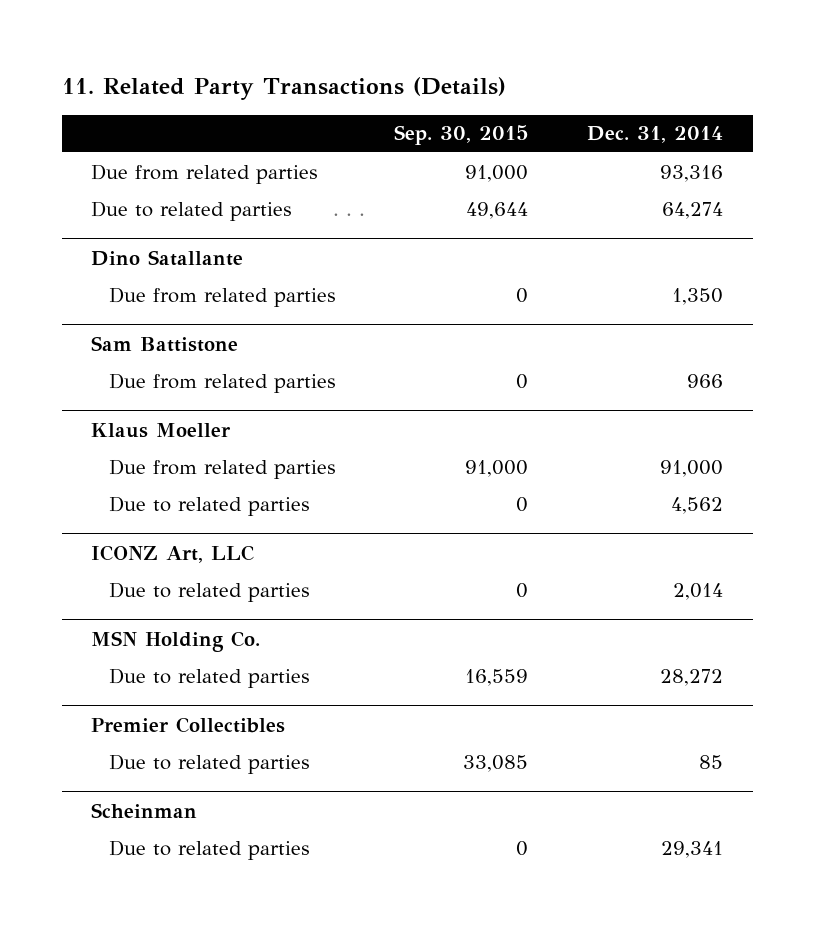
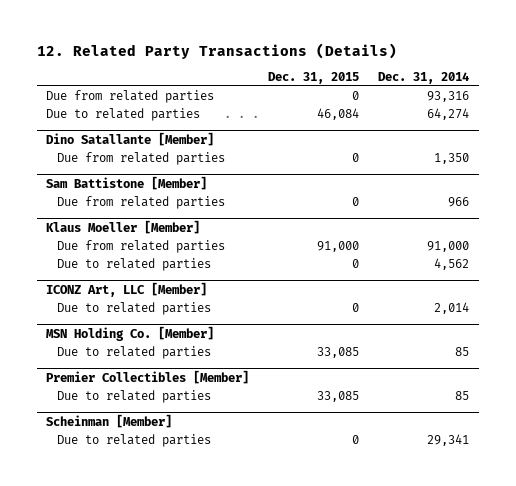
[61,77,506,101] 11. Related Party Transactions (Details) -> [36,42,397,59] 12. Related Party Transactions (Details)
[394,125,529,146] Sep. 30, 2015 -> none
none -> [268,72,360,85] Dec. 31, 2015
[91,249,244,266] Dino Satallante -> [46,131,215,146] Dino Satallante [Member]
[91,335,239,352] Sam Battistone -> [46,175,208,190] Sam Battistone [Member]
[91,422,232,438] Klaus Moeller -> [46,219,201,234] Klaus Moeller [Member]
[91,544,255,563] ICONZ Art, LLC -> [46,281,208,297] ICONZ Art, LLC [Member]
[109,667,310,688] Due to related parties -> none
[91,716,286,733] Premier Collectibles -> none
[91,630,261,652] MSN Holding Co. -> [46,325,215,341] MSN Holding Co. [Member]
none -> [46,369,250,384] Premier Collectibles [Member]
none -> [57,390,212,404] Due to related parties
[91,802,198,818] Scheinman -> [46,413,173,428] Scheinman [Member]

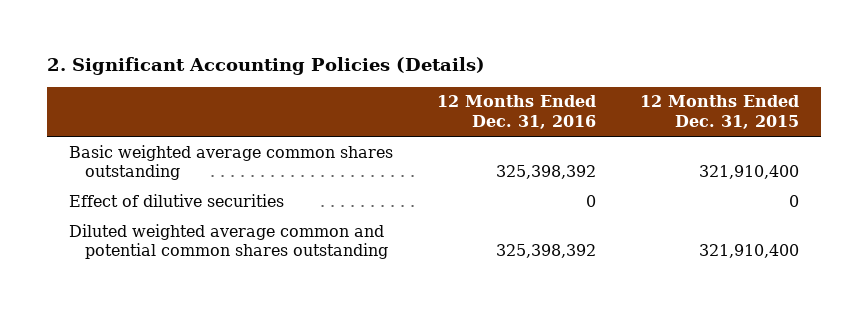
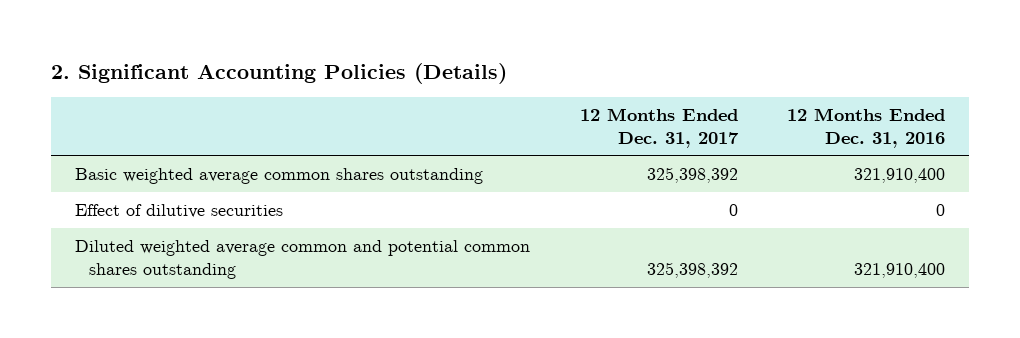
[640,95,800,129] 12 Months Ended Dec. 31, 2015 -> none
none -> [579,107,739,148] 12 Months Ended Dec. 31, 2017
[495,165,596,180] 325,398,392 -> [853,168,945,184] 321,910,400
[495,244,596,259] 325,398,392 -> [853,262,945,278] 321,910,400

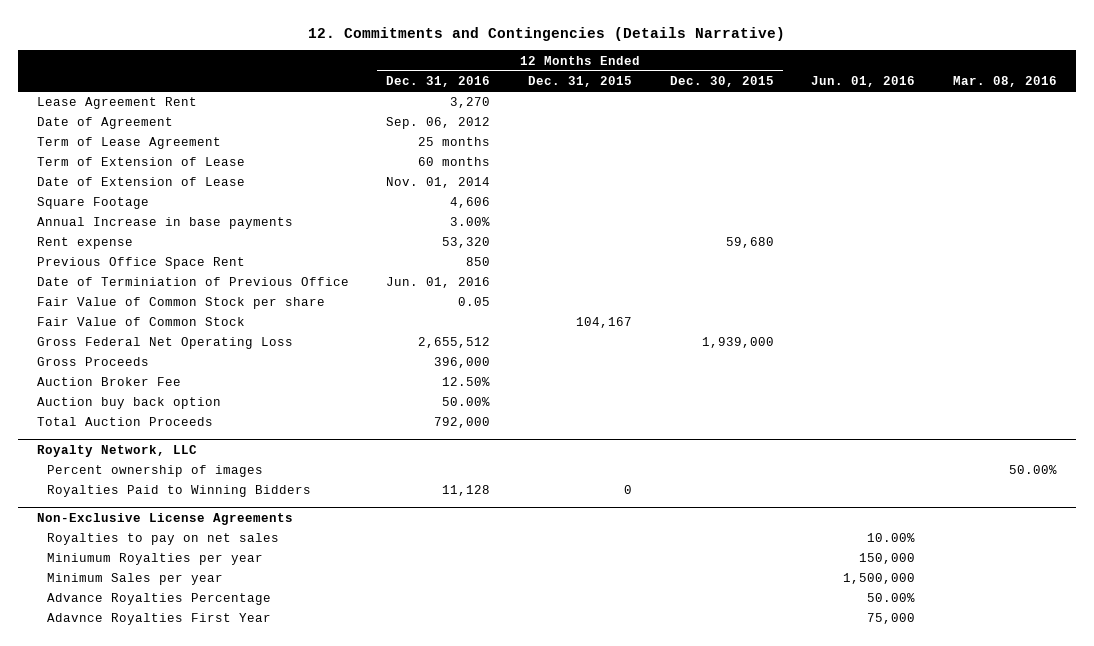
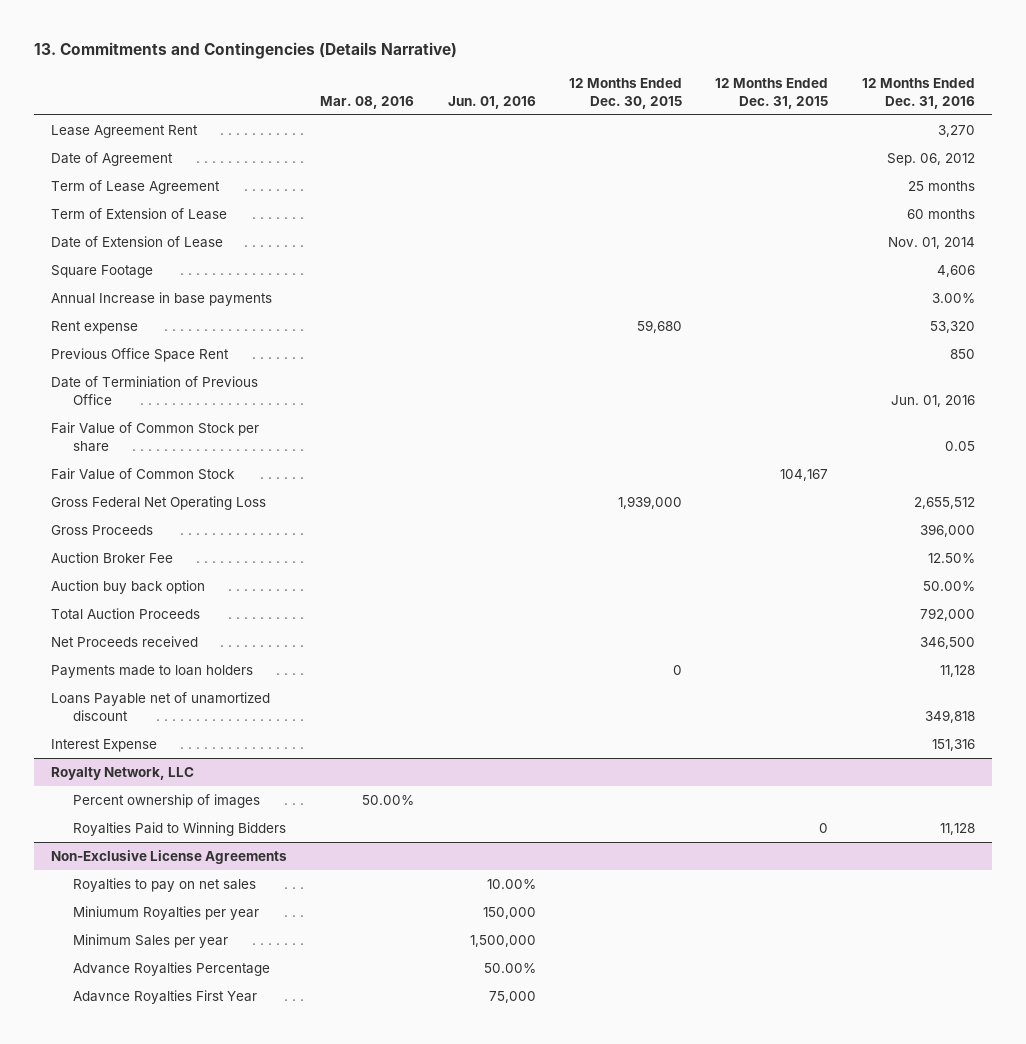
[307,26,785,41] 12. Commitments and Contingencies (Details Narrative) -> [34,42,458,60] 13. Commitments and Contingencies (Details Narrative)
none -> [50,636,198,648] Net Proceeds received
none -> [50,665,253,679] Payments made to loan holders
none -> [50,692,270,721] Loans Payable net of unamortized discount
none -> [50,739,157,753] Interest Expense

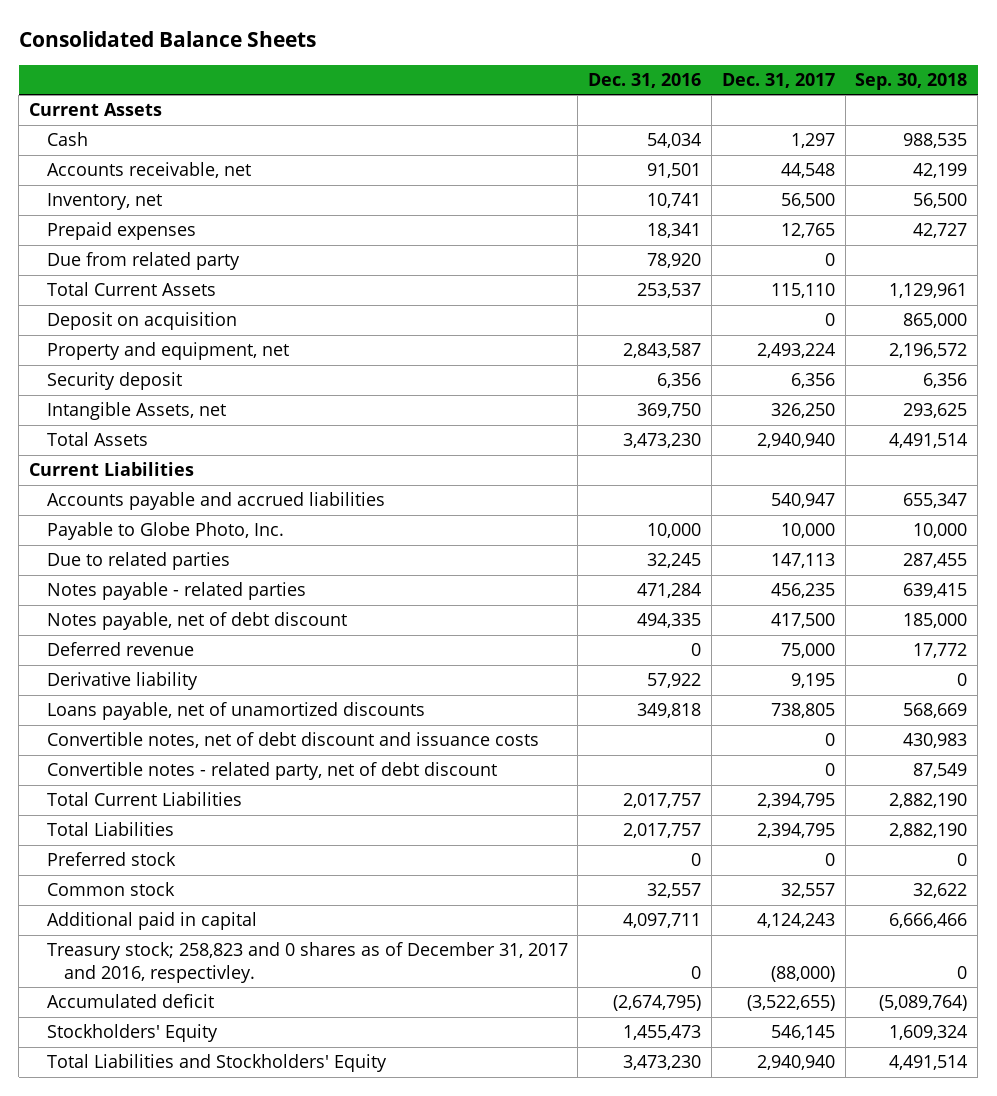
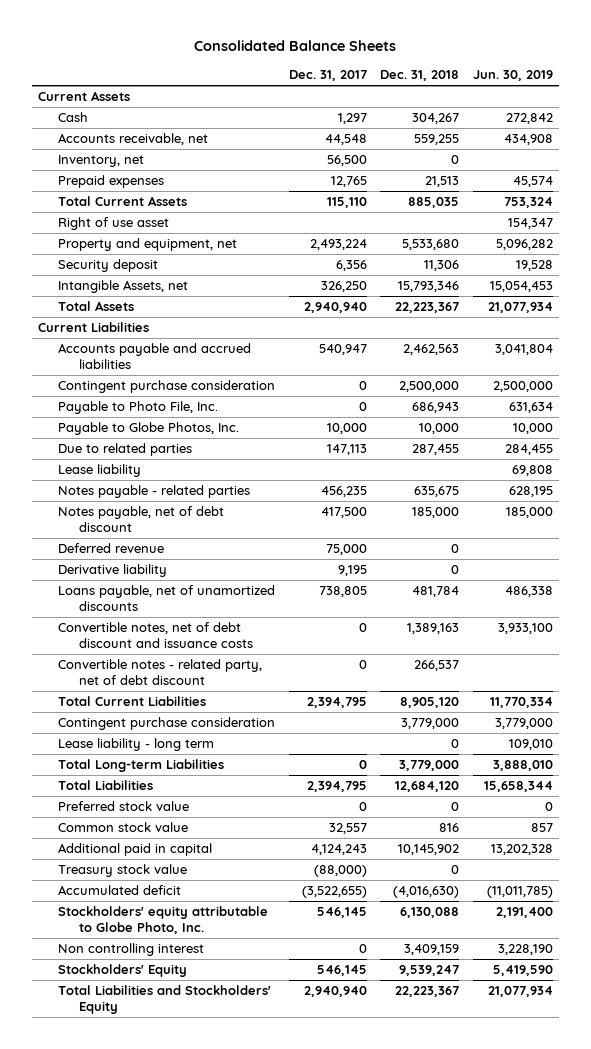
[588,72,702,88] Dec. 31, 2016 -> none
[855,72,968,90] Sep. 30, 2018 -> none
none -> [380,70,460,82] Dec. 31, 2018
none -> [472,70,553,82] Jun. 30, 2019
[46,252,240,271] Due from related party -> none
[46,312,237,331] Deposit on acquisition -> none
none -> [58,217,170,231] Right of use asset
none -> [58,380,276,394] Contingent purchase consideration
none -> [58,401,219,415] Payable to Photo File, Inc.
[46,522,284,541] Payable to Globe Photo, Inc. -> [58,422,240,436] Payable to Globe Photos, Inc.
none -> [58,464,142,478] Lease liability
none -> [58,717,276,731] Contingent purchase consideration
none -> [58,738,215,752] Lease liability - long term
none -> [58,759,225,773] Total Long-term Liabilities
[46,852,176,867] Preferred stock -> [58,801,190,812] Preferred stock value
[46,882,175,897] Common stock -> [58,822,189,833] Common stock value
[46,942,568,983] Treasury stock; 258,823 and 0 shares as of December 31, 2017 and 2016, respectivley. -> [58,864,188,878] Treasury stock value
none -> [58,906,269,934] Stockholders' equity attributable to Globe Photo, Inc.
none -> [58,943,205,957] Non controlling interest

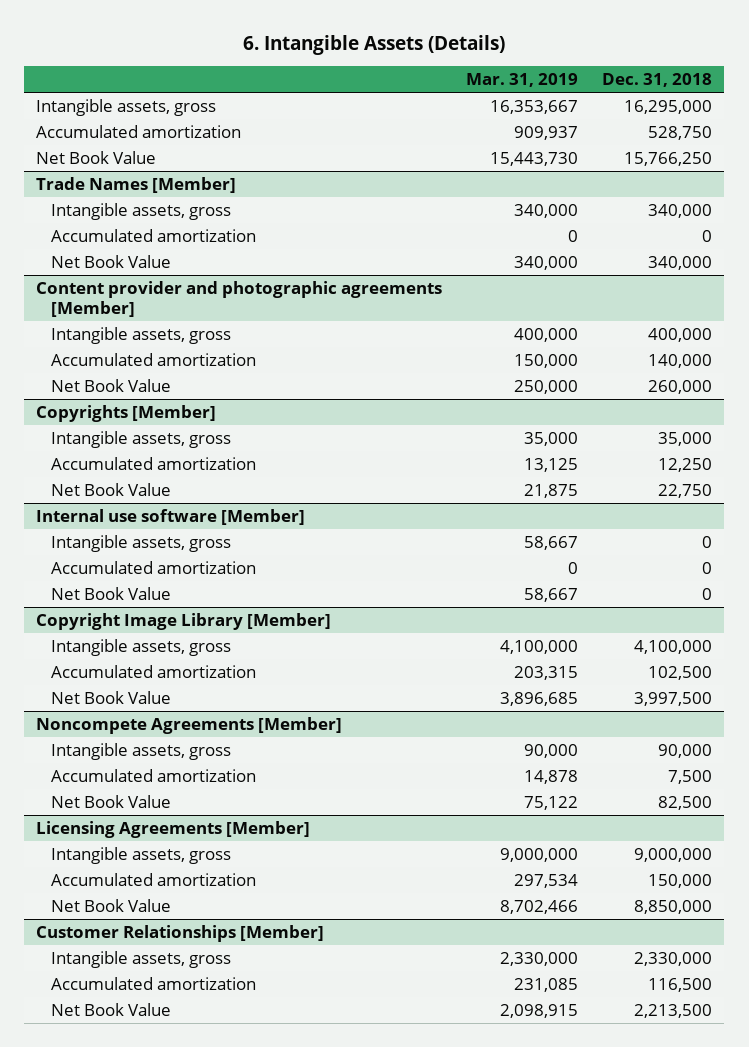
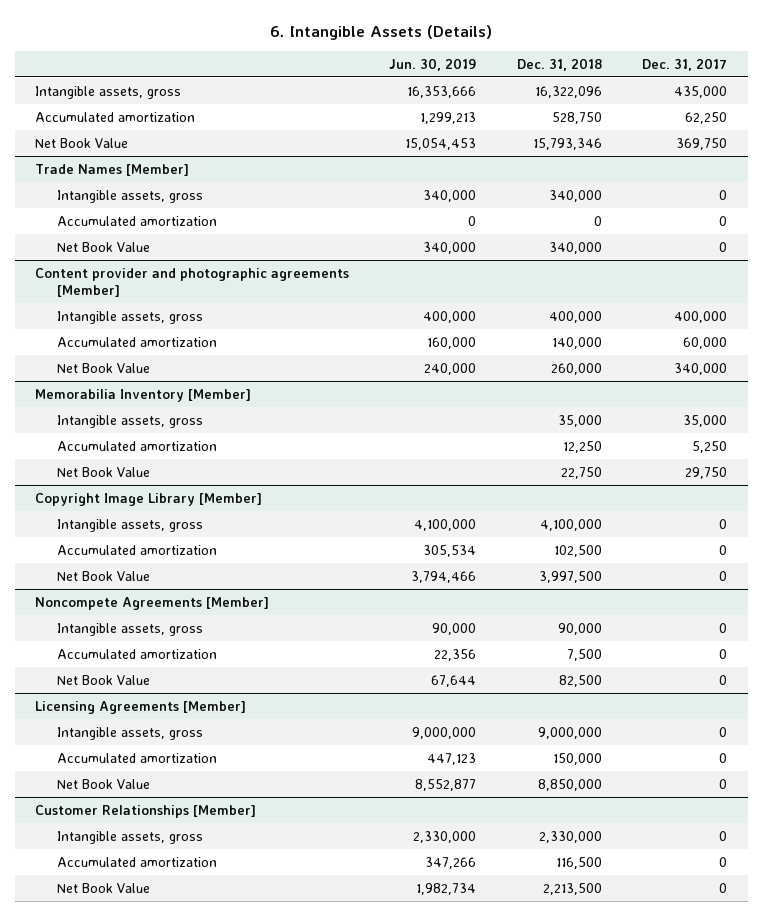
[466,73,579,88] Mar. 31, 2019 -> none
none -> [389,57,477,71] Jun. 30, 2019
none -> [642,57,728,71] Dec. 31, 2017
[624,99,713,114] 16,295,000 -> [534,85,602,98] 16,322,096
[624,151,713,166] 15,766,250 -> [532,137,602,150] 15,793,346
[36,404,217,422] Copyrights [Member] -> none
none -> [34,388,251,402] Memorabilia Inventory [Member]
[36,508,306,525] Internal use software [Member] -> none
[50,534,231,552] Intangible assets, gross -> none
[50,560,256,574] Accumulated amortization -> none
[50,586,171,600] Net Book Value -> none

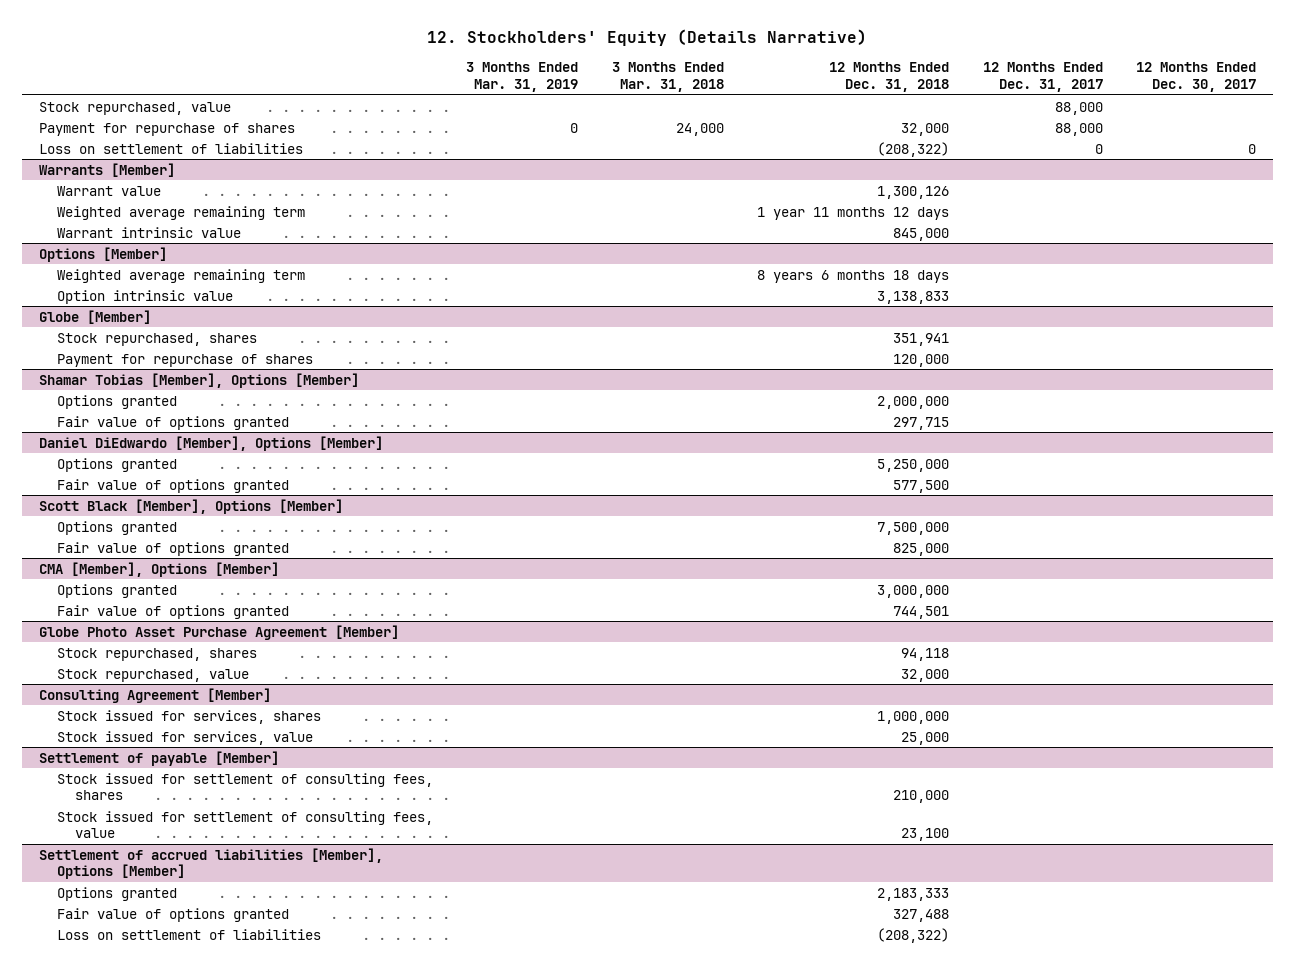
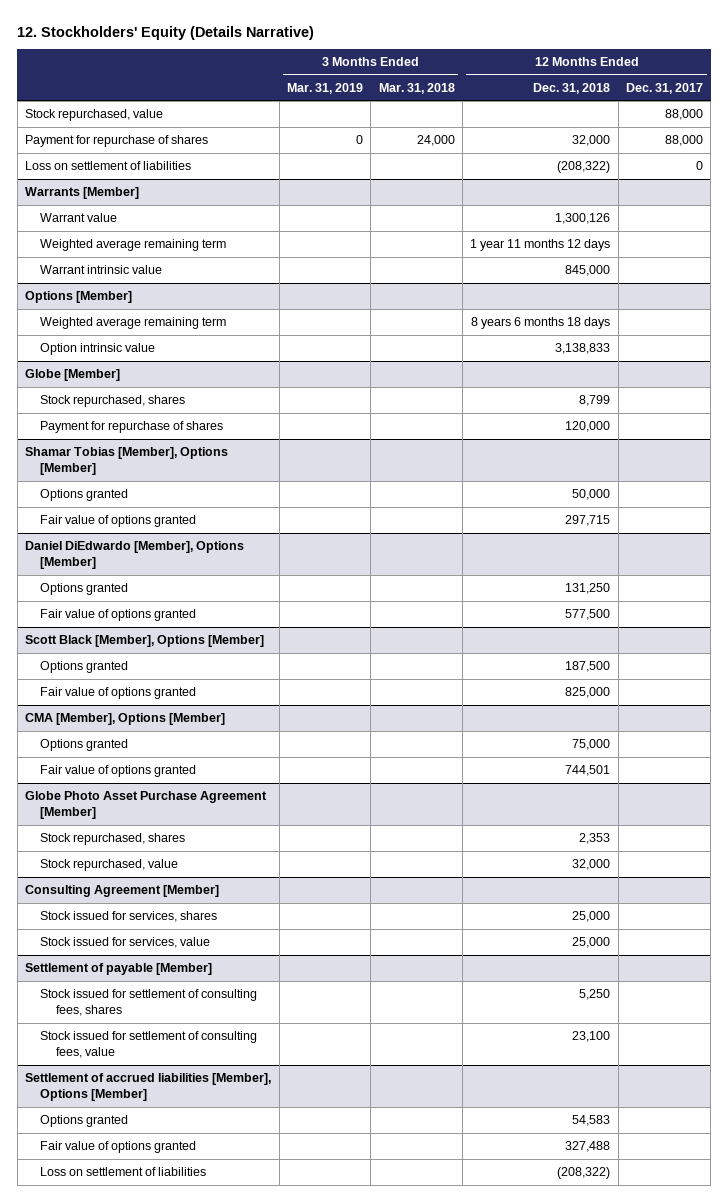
[1136,62,1257,93] 12 Months Ended Dec. 30, 2017 -> none
[893,332,950,346] 351,941 -> [579,395,611,407] 8,799
[877,395,950,409] 2,000,000 -> [572,489,611,501] 50,000
[877,458,950,472] 5,250,000 -> [565,583,611,595] 131,250
[877,521,950,535] 7,500,000 -> [565,661,611,673] 187,500
[877,584,950,598] 3,000,000 -> [572,739,611,751] 75,000
[901,647,950,661] 94,118 -> [579,833,611,845] 2,353
[877,710,950,724] 1,000,000 -> [572,911,611,923] 25,000
[893,790,950,804] 210,000 -> [579,989,611,1001] 5,250
[877,887,950,901] 2,183,333 -> [572,1115,611,1127] 54,583

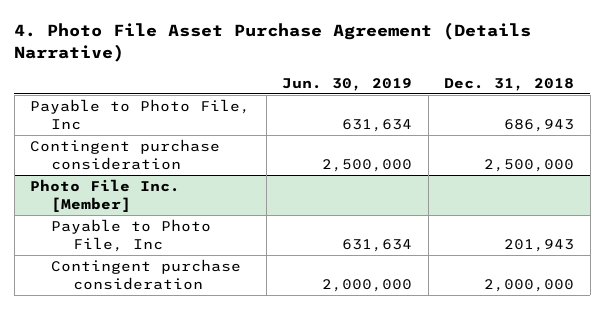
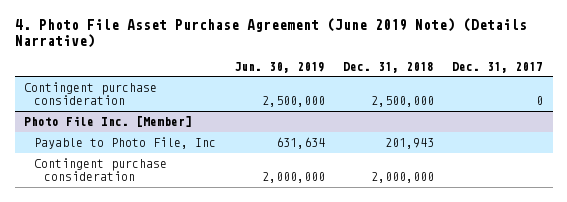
[14,21,532,62] 4. Photo File Asset Purchase Agreement (Details Narrative) -> [14,18,527,48] 4. Photo File Asset Purchase Agreement (June 2019 Note) (Details Narrative)
none -> [452,61,544,73] Dec. 31, 2017
[30,98,251,131] Payable to Photo File, Inc -> none

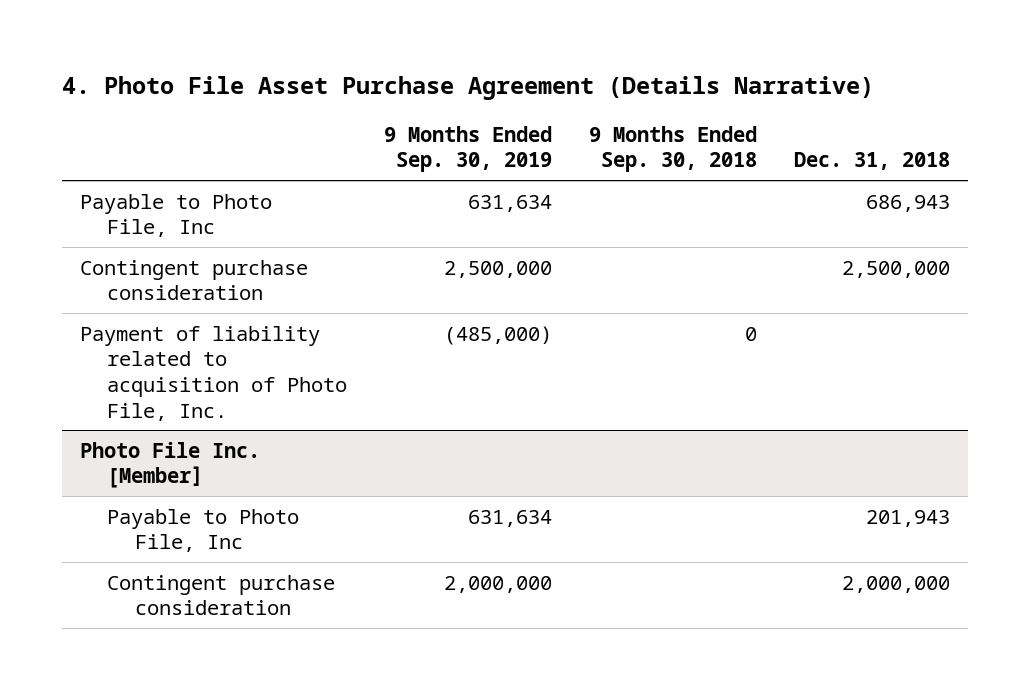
[14,18,527,48] 4. Photo File Asset Purchase Agreement (June 2019 Note) (Details Narrative) -> [61,75,874,100] 4. Photo File Asset Purchase Agreement (Details Narrative)
[233,61,325,73] Jun. 30, 2019 -> none
[452,61,544,73] Dec. 31, 2017 -> none
none -> [384,125,553,173] 9 Months Ended Sep. 30, 2019
none -> [588,125,757,173] 9 Months Ended Sep. 30, 2018
none -> [79,193,272,238] Payable to Photo File, Inc
none -> [79,325,348,421] Payment of liability related to acquisition of Photo File, Inc.

